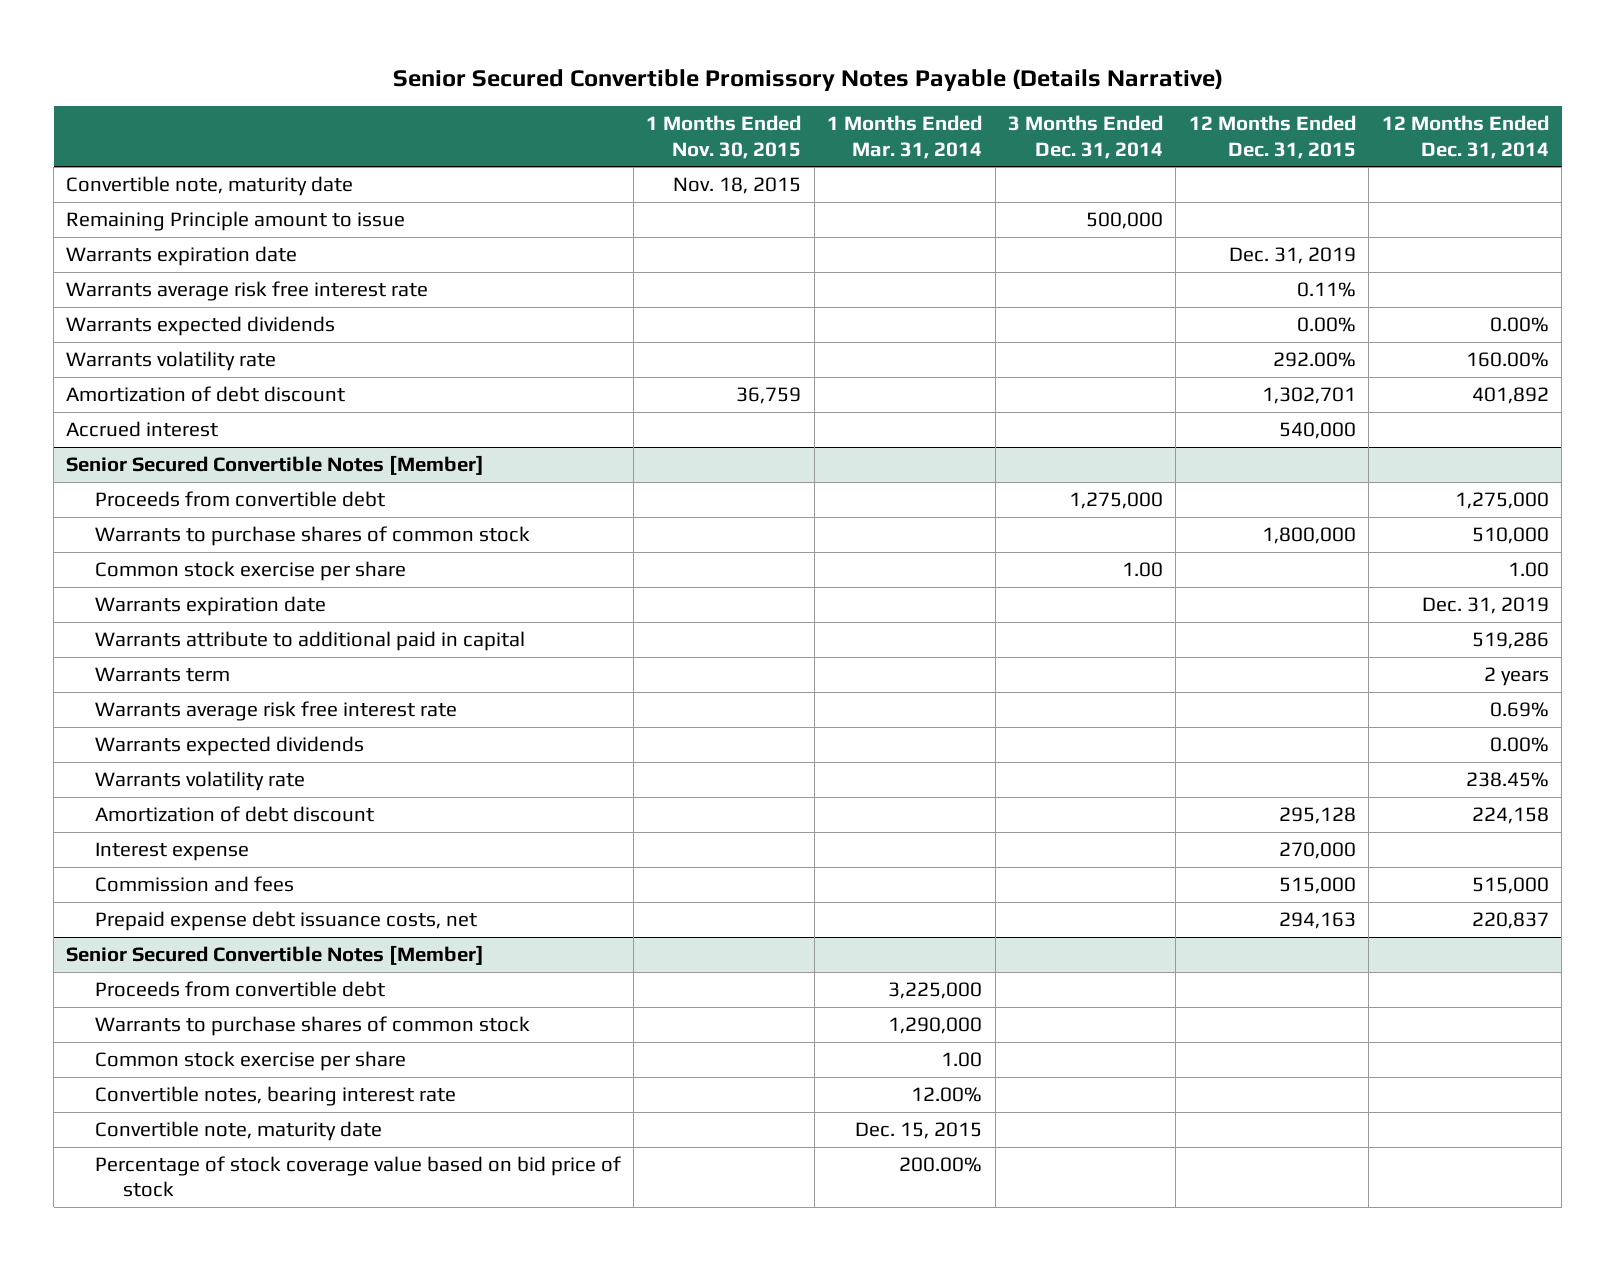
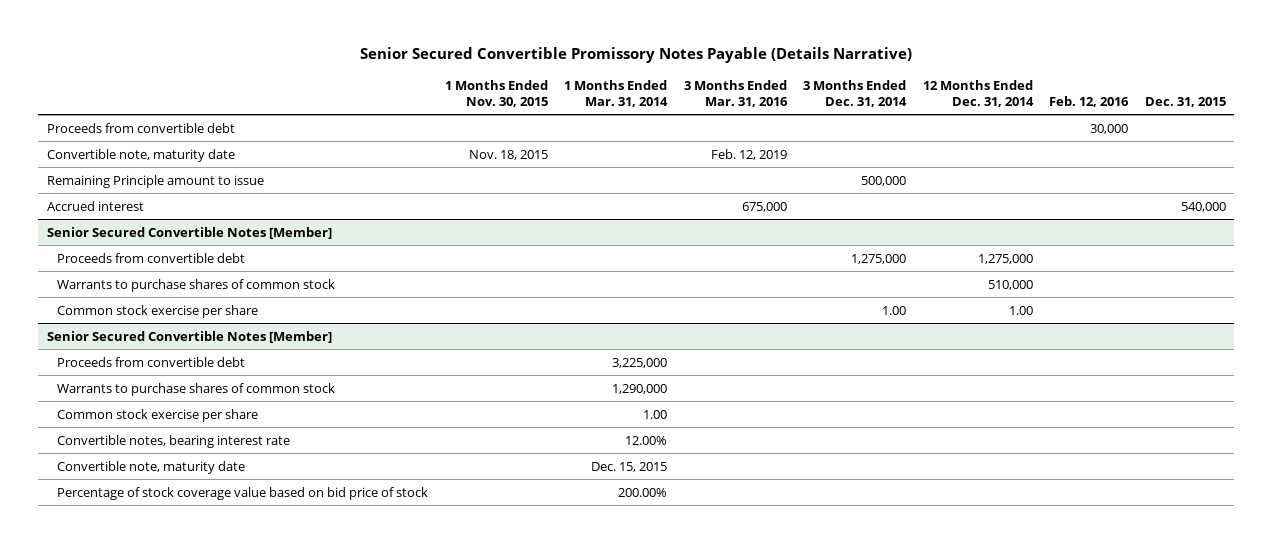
[1188,115,1356,159] 12 Months Ended Dec. 31, 2015 -> none
none -> [683,79,788,108] 3 Months Ended Mar. 31, 2016
none -> [1049,96,1130,108] Feb. 12, 2016
none -> [1145,97,1227,108] Dec. 31, 2015
none -> [46,122,235,133] Proceeds from convertible debt
[66,246,298,267] Warrants expiration date -> none
[66,281,429,302] Warrants average risk free interest rate -> none
[66,316,336,337] Warrants expected dividends -> none
[66,351,277,372] Warrants volatility rate -> none
[66,386,346,403] Amortization of debt discount -> none
[94,596,326,617] Warrants expiration date -> none
[94,631,525,652] Warrants attribute to additional paid in capital -> none
[94,667,230,683] Warrants term -> none
[94,701,457,722] Warrants average risk free interest rate -> none
[94,736,364,757] Warrants expected dividends -> none
[94,771,305,792] Warrants volatility rate -> none
[94,806,374,823] Amortization of debt discount -> none
[94,842,249,862] Interest expense -> none
[94,876,294,893] Commission and fees -> none
[94,911,477,932] Prepaid expense debt issuance costs, net -> none

